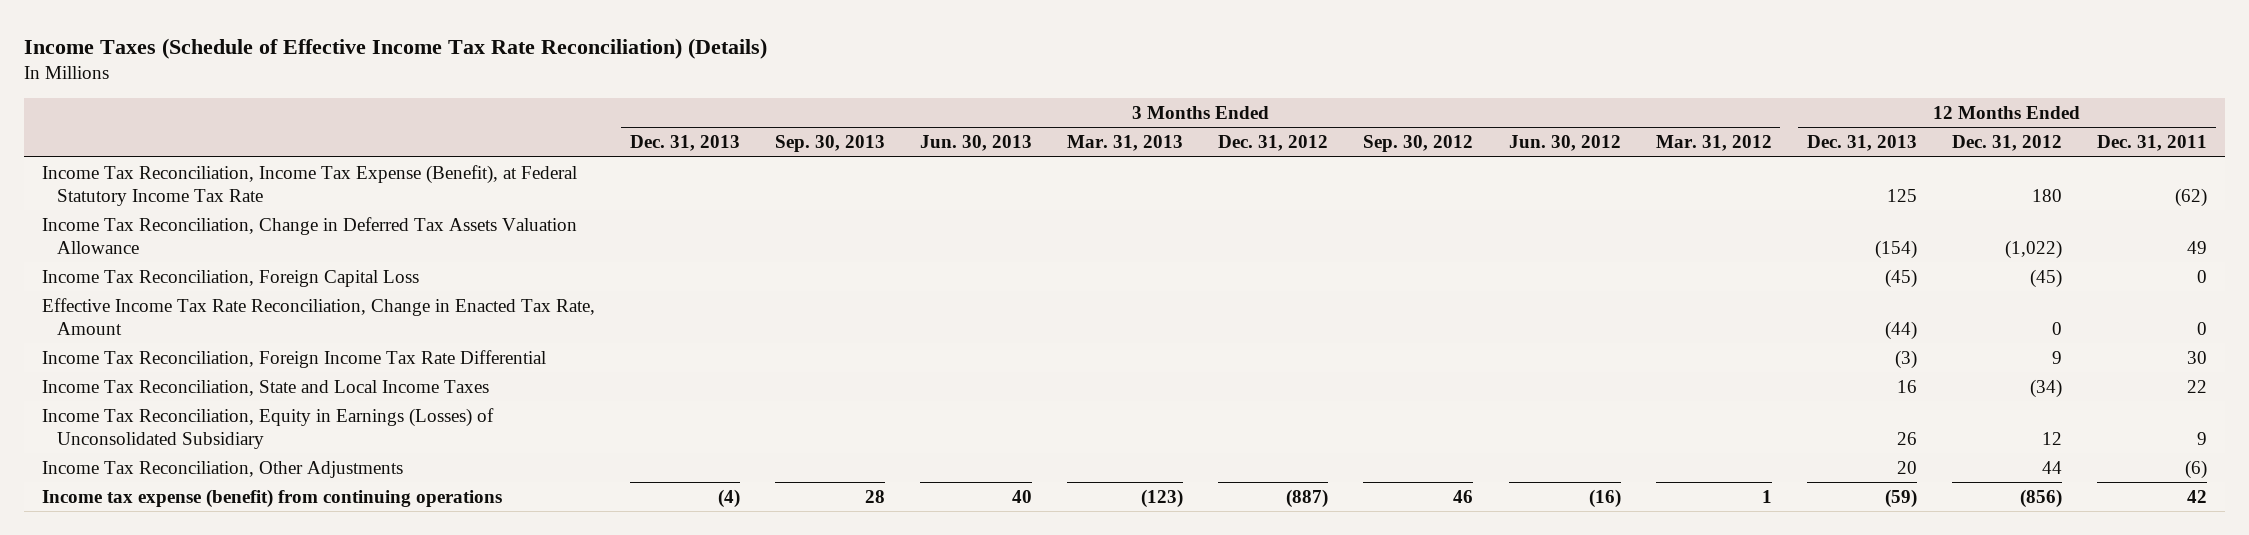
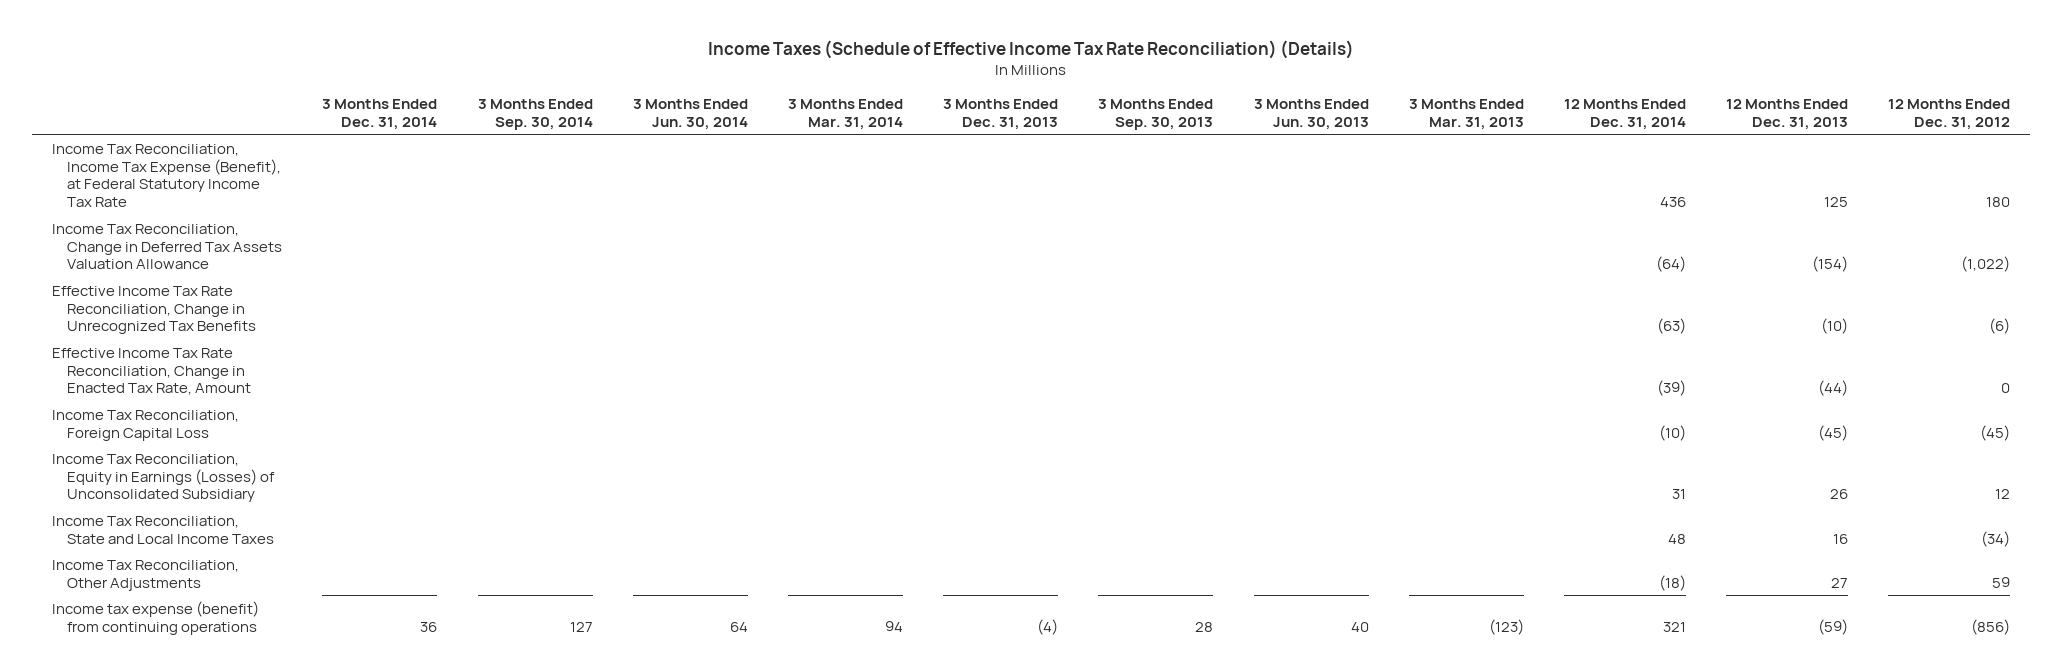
[1218,135,1329,152] Dec. 31, 2012 -> none
[1363,135,1474,153] Sep. 30, 2012 -> none
[1508,135,1621,152] Jun. 30, 2012 -> none
[1655,135,1772,152] Mar. 31, 2012 -> none
[2097,135,2208,152] Dec. 31, 2011 -> none
none -> [322,98,438,130] 3 Months Ended Dec. 31, 2014
none -> [477,98,593,130] 3 Months Ended Sep. 30, 2014
none -> [632,98,748,130] 3 Months Ended Jun. 30, 2014
none -> [788,98,904,130] 3 Months Ended Mar. 31, 2014
none -> [1563,98,1686,130] 12 Months Ended Dec. 31, 2014
none -> [52,285,257,335] Effective Income Tax Rate Reconciliation, Change in Unrecognized Tax Benefits
[41,349,546,368] Income Tax Reconciliation, Foreign Income Tax Rate Differential -> none
[41,269,419,287] Income Tax Reconciliation, Foreign Capital Loss -> [52,409,240,441] Income Tax Reconciliation, Foreign Capital Loss
[41,379,489,396] Income Tax Reconciliation, State and Local Income Taxes -> [52,515,275,544] Income Tax Reconciliation, State and Local Income Taxes
[1896,460,1917,474] 20 -> [1831,577,1849,588] 27
[2041,460,2062,474] 44 -> [1992,576,2011,588] 59

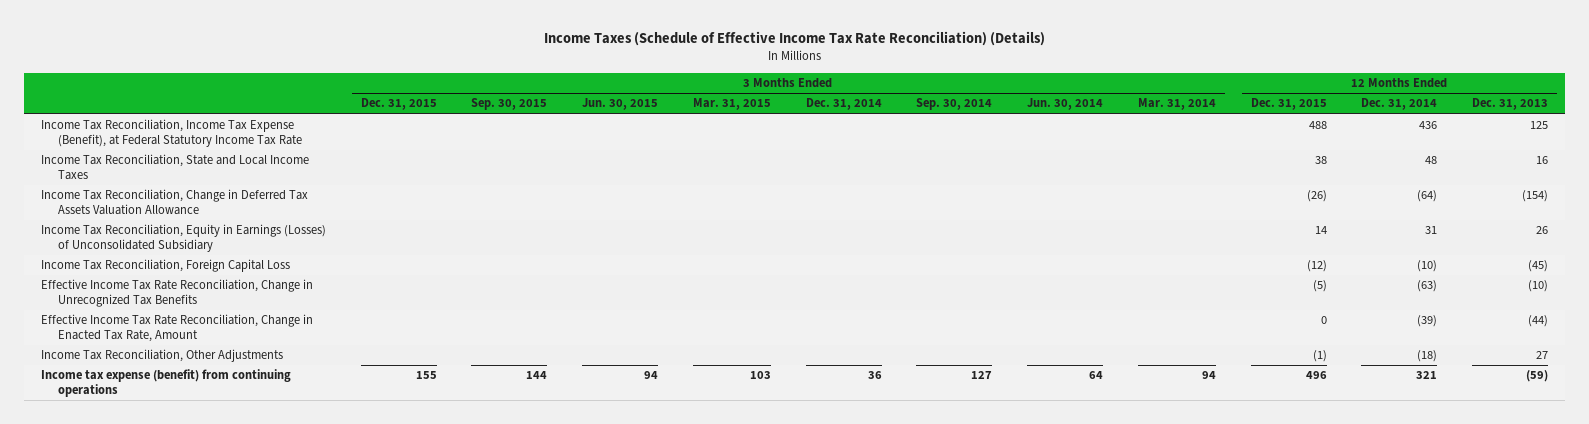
[943,98,1059,130] 3 Months Ended Dec. 31, 2013 -> none
[1098,98,1214,130] 3 Months Ended Sep. 30, 2013 -> none
[1253,98,1369,130] 3 Months Ended Jun. 30, 2013 -> none
[1408,98,1524,130] 3 Months Ended Mar. 31, 2013 -> none
[1888,98,2011,130] 12 Months Ended Dec. 31, 2012 -> none
none -> [360,98,437,111] Dec. 31, 2015
none -> [471,98,548,111] Sep. 30, 2015
none -> [582,98,659,111] Jun. 30, 2015
none -> [692,98,771,111] Mar. 31, 2015
none -> [1250,98,1327,111] Dec. 31, 2015
[52,515,275,544] Income Tax Reconciliation, State and Local Income Taxes -> [41,154,310,181] Income Tax Reconciliation, State and Local Income Taxes
[52,453,276,503] Income Tax Reconciliation, Equity in Earnings (Losses) of Unconsolidated Subsidiary -> [41,224,327,253] Income Tax Reconciliation, Equity in Earnings (Losses) of Unconsolidated Subsidiary
[52,409,240,441] Income Tax Reconciliation, Foreign Capital Loss -> [41,259,291,273] Income Tax Reconciliation, Foreign Capital Loss

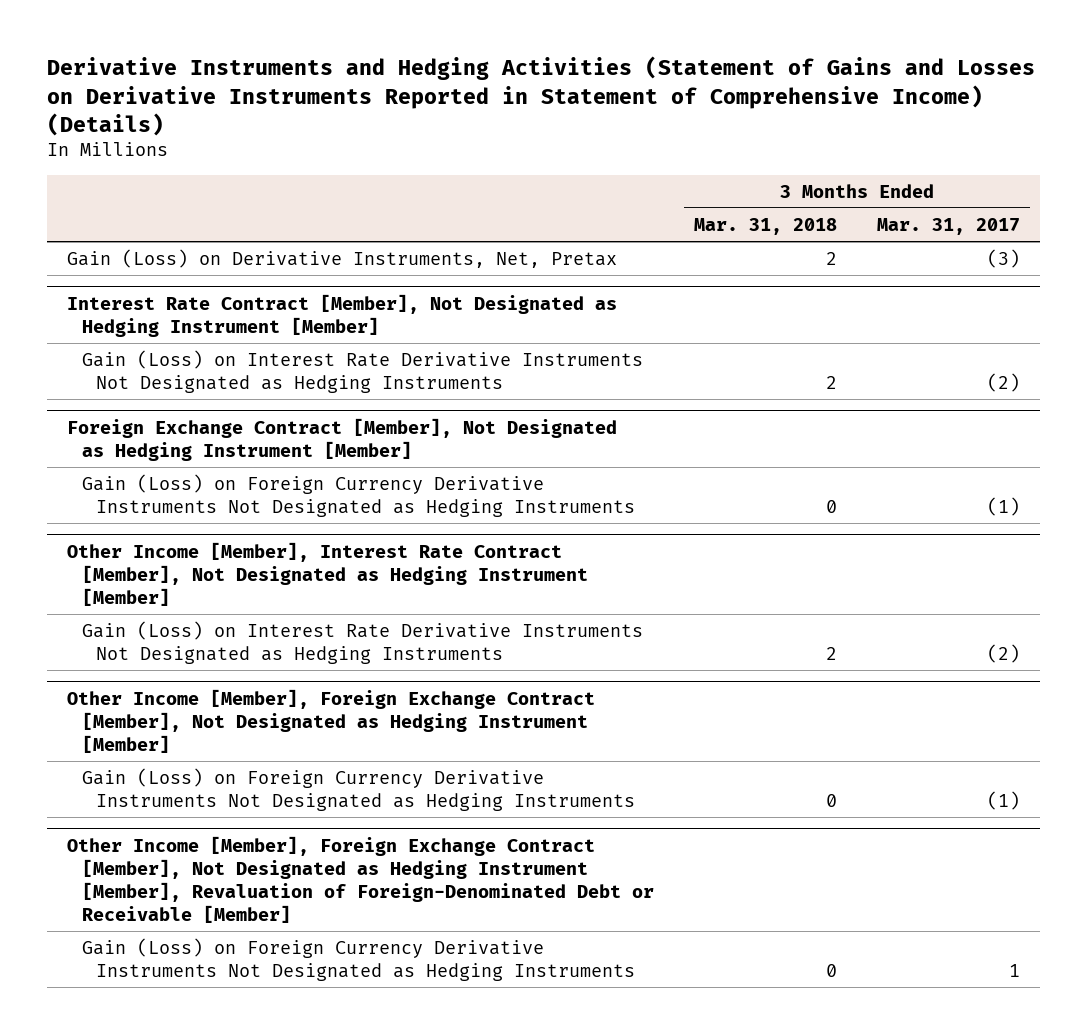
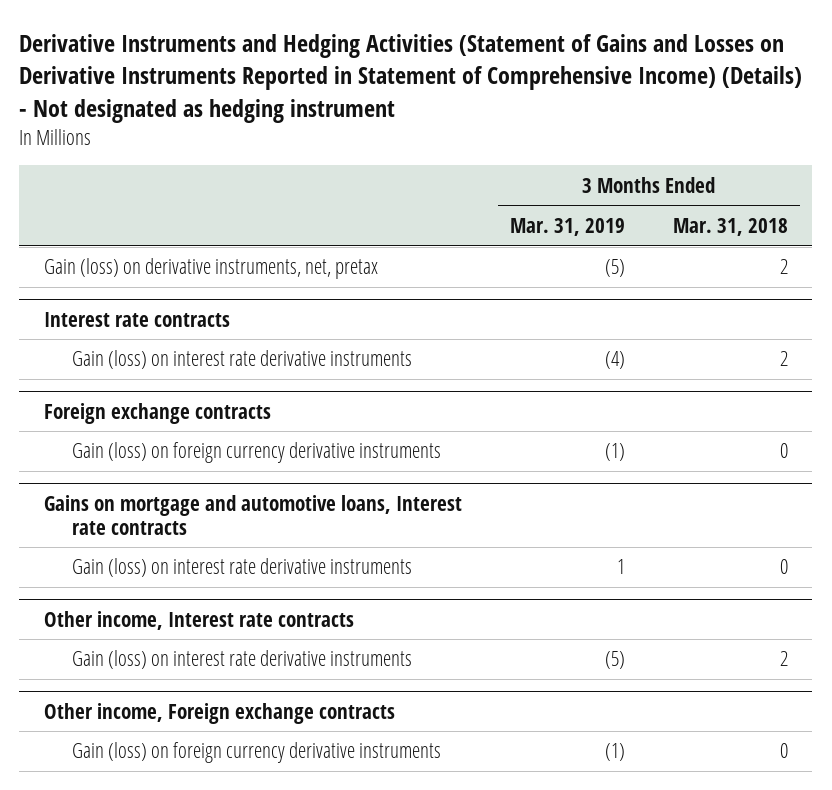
[47,56,1036,136] Derivative Instruments and Hedging Activities (Statement of Gains and Losses on Derivative Instruments Reported in Statement of Comprehensive Income) (Details) -> [19,33,803,123] Derivative Instruments and Hedging Activities (Statement of Gains and Losses on Derivative Instruments Reported in Statement of Comprehensive Income) (Details) - Not designated as hedging instrument
[877,217,1021,235] Mar. 31, 2017 -> none
none -> [509,218,625,237] Mar. 31, 2019
[67,293,618,337] Interest Rate Contract [Member], Not Designated as Hedging Instrument [Member] -> none
[67,417,618,461] Foreign Exchange Contract [Member], Not Designated as Hedging Instrument [Member] -> none
[67,541,588,606] Other Income [Member], Interest Rate Contract [Member], Not Designated as Hedging Instrument [Member] -> none
[67,688,596,753] Other Income [Member], Foreign Exchange Contract [Member], Not Designated as Hedging Instrument [Member] -> none
[67,835,654,923] Other Income [Member], Foreign Exchange Contract [Member], Not Designated as Hedging Instrument [Member], Revaluation of Foreign-Denominated Debt or Receivable [Member] -> none
[81,938,636,982] Gain (Loss) on Foreign Currency Derivative Instruments Not Designated as Hedging Instruments -> none
[67,249,618,269] Gain (Loss) on Derivative Instruments, Net, Pretax -> [43,258,378,280] Gain (loss) on derivative instruments, net, pretax
none -> [43,311,230,327] Interest rate contracts
[81,350,643,394] Gain (Loss) on Interest Rate Derivative Instruments Not Designated as Hedging Instruments -> [72,350,413,370] Gain (loss) on interest rate derivative instruments
none -> [43,402,271,424] Foreign exchange contracts
[81,474,636,518] Gain (Loss) on Foreign Currency Derivative Instruments Not Designated as Hedging Instruments -> [72,442,442,464] Gain (loss) on foreign currency derivative instruments
none -> [43,494,462,535] Gains on mortgage and automotive loans, Interest rate contracts
[81,621,643,665] Gain (Loss) on Interest Rate Derivative Instruments Not Designated as Hedging Instruments -> [72,558,413,578] Gain (loss) on interest rate derivative instruments
[826,647,838,661] 2 -> [779,559,788,575] 0
none -> [43,610,354,630] Other income, Interest rate contracts
none -> [72,650,413,670] Gain (loss) on interest rate derivative instruments
none -> [43,702,395,724] Other income, Foreign exchange contracts
[81,768,636,812] Gain (Loss) on Foreign Currency Derivative Instruments Not Designated as Hedging Instruments -> [72,742,442,764] Gain (loss) on foreign currency derivative instruments

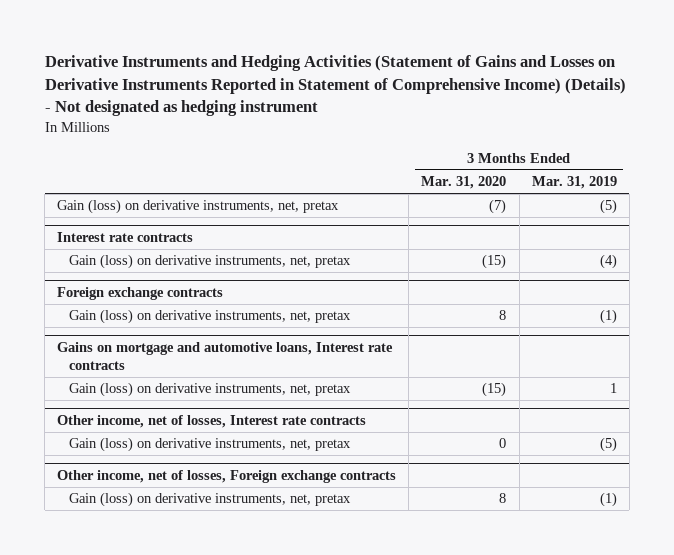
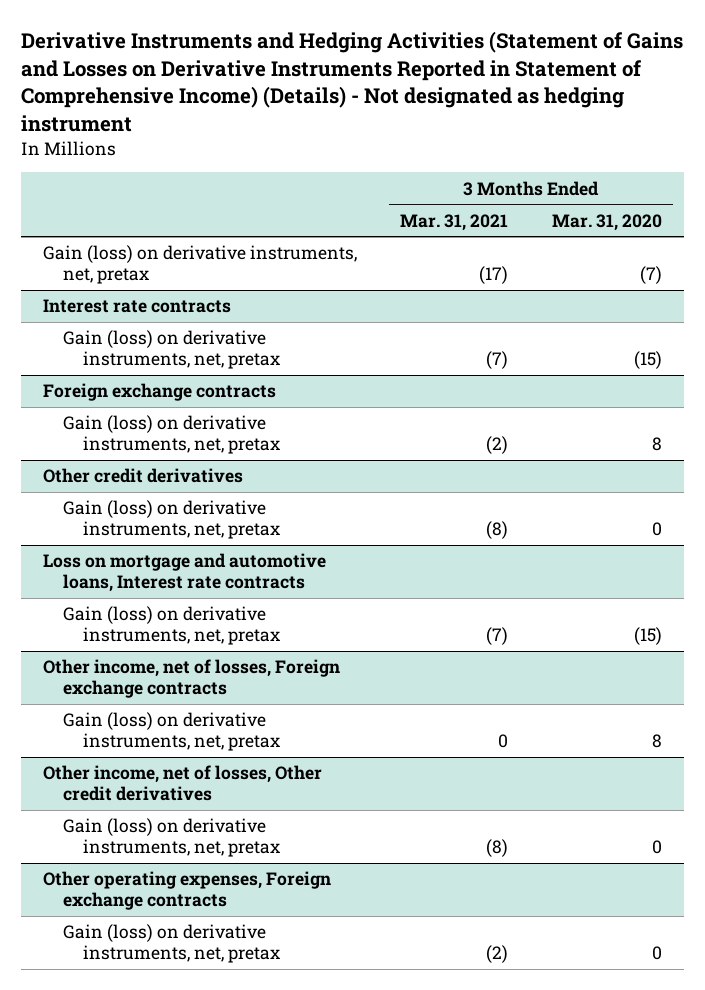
[531,176,617,190] Mar. 31, 2019 -> none
none -> [400,213,509,231] Mar. 31, 2021
[57,342,394,370] Gains on mortgage and automotive loans, Interest rate contracts -> none
[68,382,351,398] Gain (loss) on derivative instruments, net, pretax -> none
[57,415,367,429] Other income, net of losses, Interest rate contracts -> none
none -> [42,468,243,484] Other credit derivatives
none -> [42,553,326,593] Loss on mortgage and automotive loans, Interest rate contracts
none -> [62,606,280,646] Gain (loss) on derivative instruments, net, pretax
none -> [42,765,322,802] Other income, net of losses, Other credit derivatives
none -> [62,818,280,858] Gain (loss) on derivative instruments, net, pretax
none -> [42,871,331,911] Other operating expenses, Foreign exchange contracts
none -> [62,924,280,964] Gain (loss) on derivative instruments, net, pretax

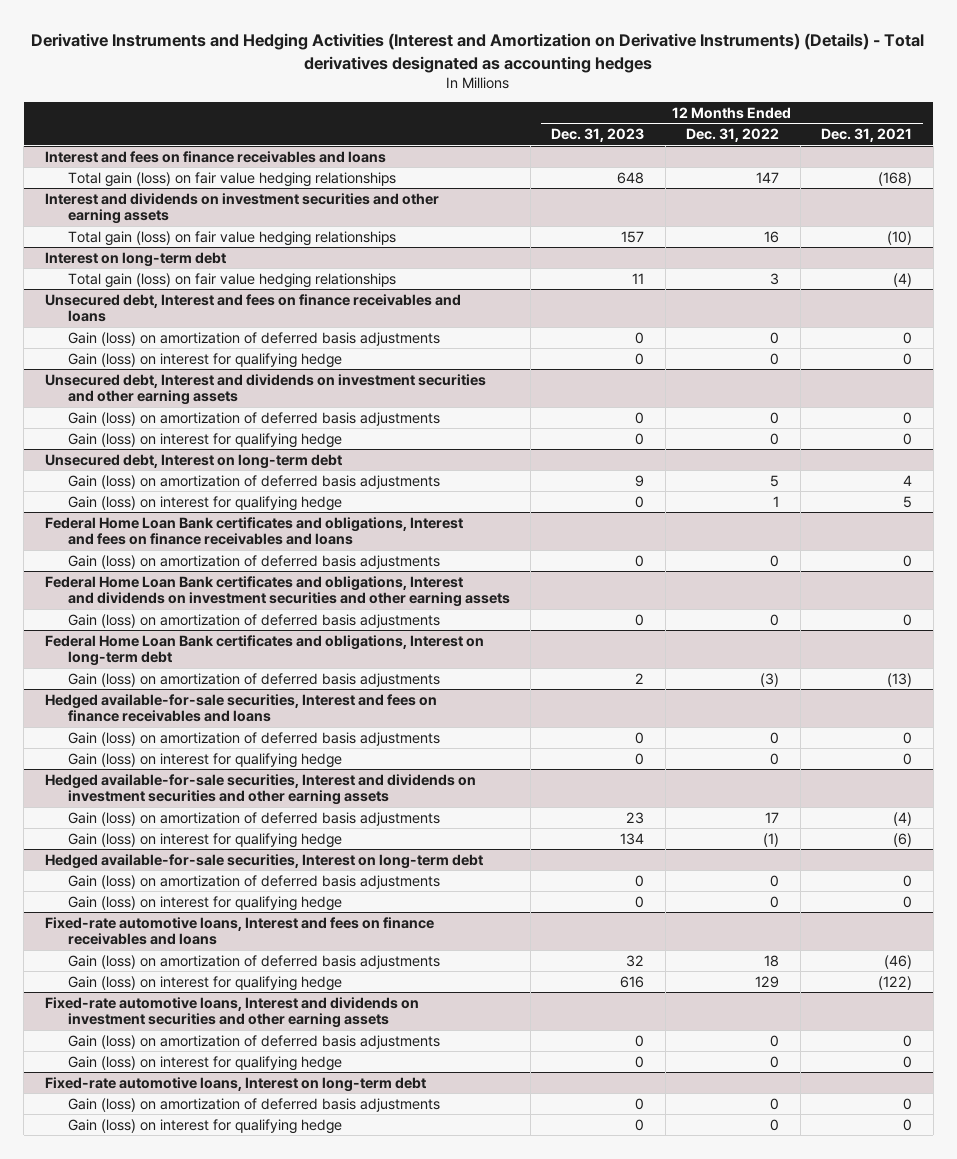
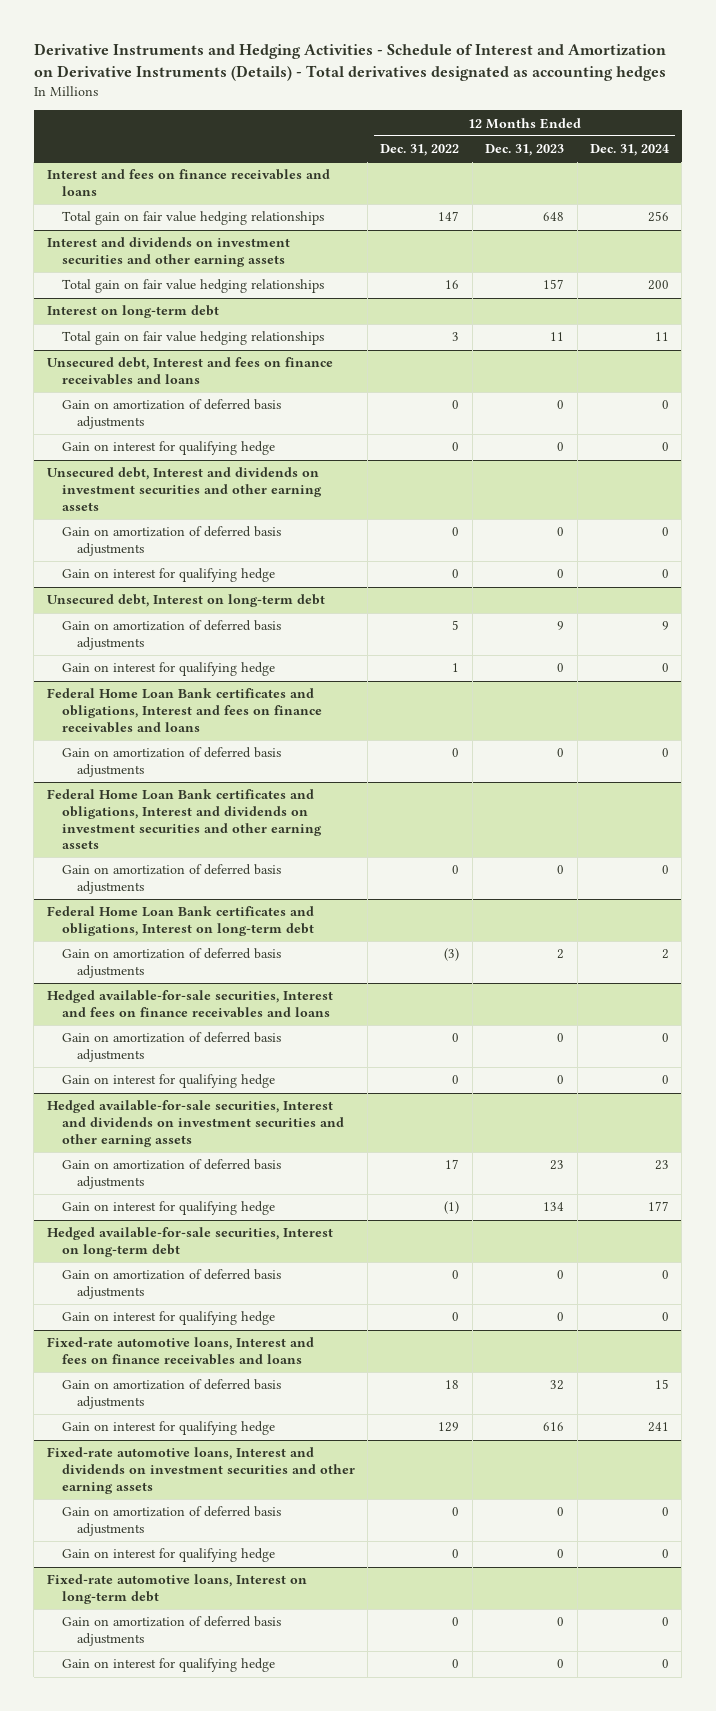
[31,33,925,73] Derivative Instruments and Hedging Activities (Interest and Amortization on Derivative Instruments) (Details) - Total derivatives designated as accounting hedges -> [33,43,666,82] Derivative Instruments and Hedging Activities - Schedule of Interest and Amortization on Derivative Instruments (Details) - Total derivatives designated as accounting hedges
[821,128,913,143] Dec. 31, 2021 -> none
none -> [589,144,669,157] Dec. 31, 2024
[67,171,396,187] Total gain (loss) on fair value hedging relationships -> [61,211,324,226] Total gain on fair value hedging relationships
[67,230,396,246] Total gain (loss) on fair value hedging relationships -> [61,279,324,294] Total gain on fair value hedging relationships
[67,272,396,288] Total gain (loss) on fair value hedging relationships -> [61,331,324,346] Total gain on fair value hedging relationships
[67,331,440,346] Gain (loss) on amortization of deferred basis adjustments -> [61,399,281,429] Gain on amortization of deferred basis adjustments
[67,352,342,368] Gain (loss) on interest for qualifying hedge -> [61,441,275,456] Gain on interest for qualifying hedge
[67,411,440,426] Gain (loss) on amortization of deferred basis adjustments -> [61,526,281,556] Gain on amortization of deferred basis adjustments
[67,432,342,448] Gain (loss) on interest for qualifying hedge -> [61,568,275,583] Gain on interest for qualifying hedge
[67,474,440,489] Gain (loss) on amortization of deferred basis adjustments -> [61,620,281,650] Gain on amortization of deferred basis adjustments
[67,495,342,511] Gain (loss) on interest for qualifying hedge -> [61,662,275,677] Gain on interest for qualifying hedge
[67,554,440,569] Gain (loss) on amortization of deferred basis adjustments -> [61,747,281,777] Gain on amortization of deferred basis adjustments
[67,613,440,628] Gain (loss) on amortization of deferred basis adjustments -> [61,864,281,894] Gain on amortization of deferred basis adjustments
[67,672,440,687] Gain (loss) on amortization of deferred basis adjustments -> [61,948,281,978] Gain on amortization of deferred basis adjustments
[67,731,440,746] Gain (loss) on amortization of deferred basis adjustments -> [61,1032,281,1062] Gain on amortization of deferred basis adjustments
[67,752,342,768] Gain (loss) on interest for qualifying hedge -> [61,1074,275,1089] Gain on interest for qualifying hedge
[67,811,440,826] Gain (loss) on amortization of deferred basis adjustments -> [61,1159,281,1189] Gain on amortization of deferred basis adjustments
[67,832,342,848] Gain (loss) on interest for qualifying hedge -> [61,1201,275,1216] Gain on interest for qualifying hedge
[67,874,440,889] Gain (loss) on amortization of deferred basis adjustments -> [61,1269,281,1299] Gain on amortization of deferred basis adjustments
[67,895,342,911] Gain (loss) on interest for qualifying hedge -> [61,1311,275,1326] Gain on interest for qualifying hedge
[67,954,440,969] Gain (loss) on amortization of deferred basis adjustments -> [61,1379,281,1409] Gain on amortization of deferred basis adjustments
[67,975,342,991] Gain (loss) on interest for qualifying hedge -> [61,1421,275,1436] Gain on interest for qualifying hedge
[67,1034,440,1049] Gain (loss) on amortization of deferred basis adjustments -> [61,1506,281,1536] Gain on amortization of deferred basis adjustments
[67,1055,342,1071] Gain (loss) on interest for qualifying hedge -> [61,1548,275,1563] Gain on interest for qualifying hedge
[67,1097,440,1112] Gain (loss) on amortization of deferred basis adjustments -> [61,1616,281,1646] Gain on amortization of deferred basis adjustments
[67,1118,342,1134] Gain (loss) on interest for qualifying hedge -> [61,1658,275,1673] Gain on interest for qualifying hedge

